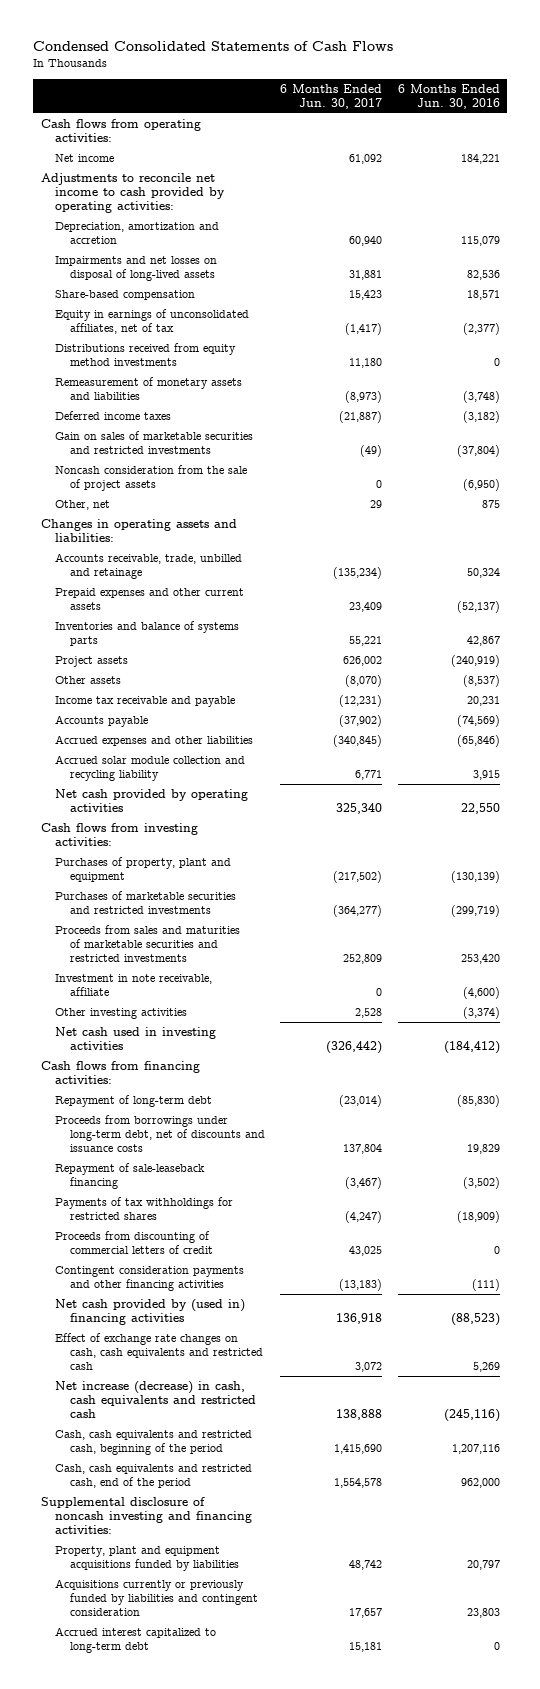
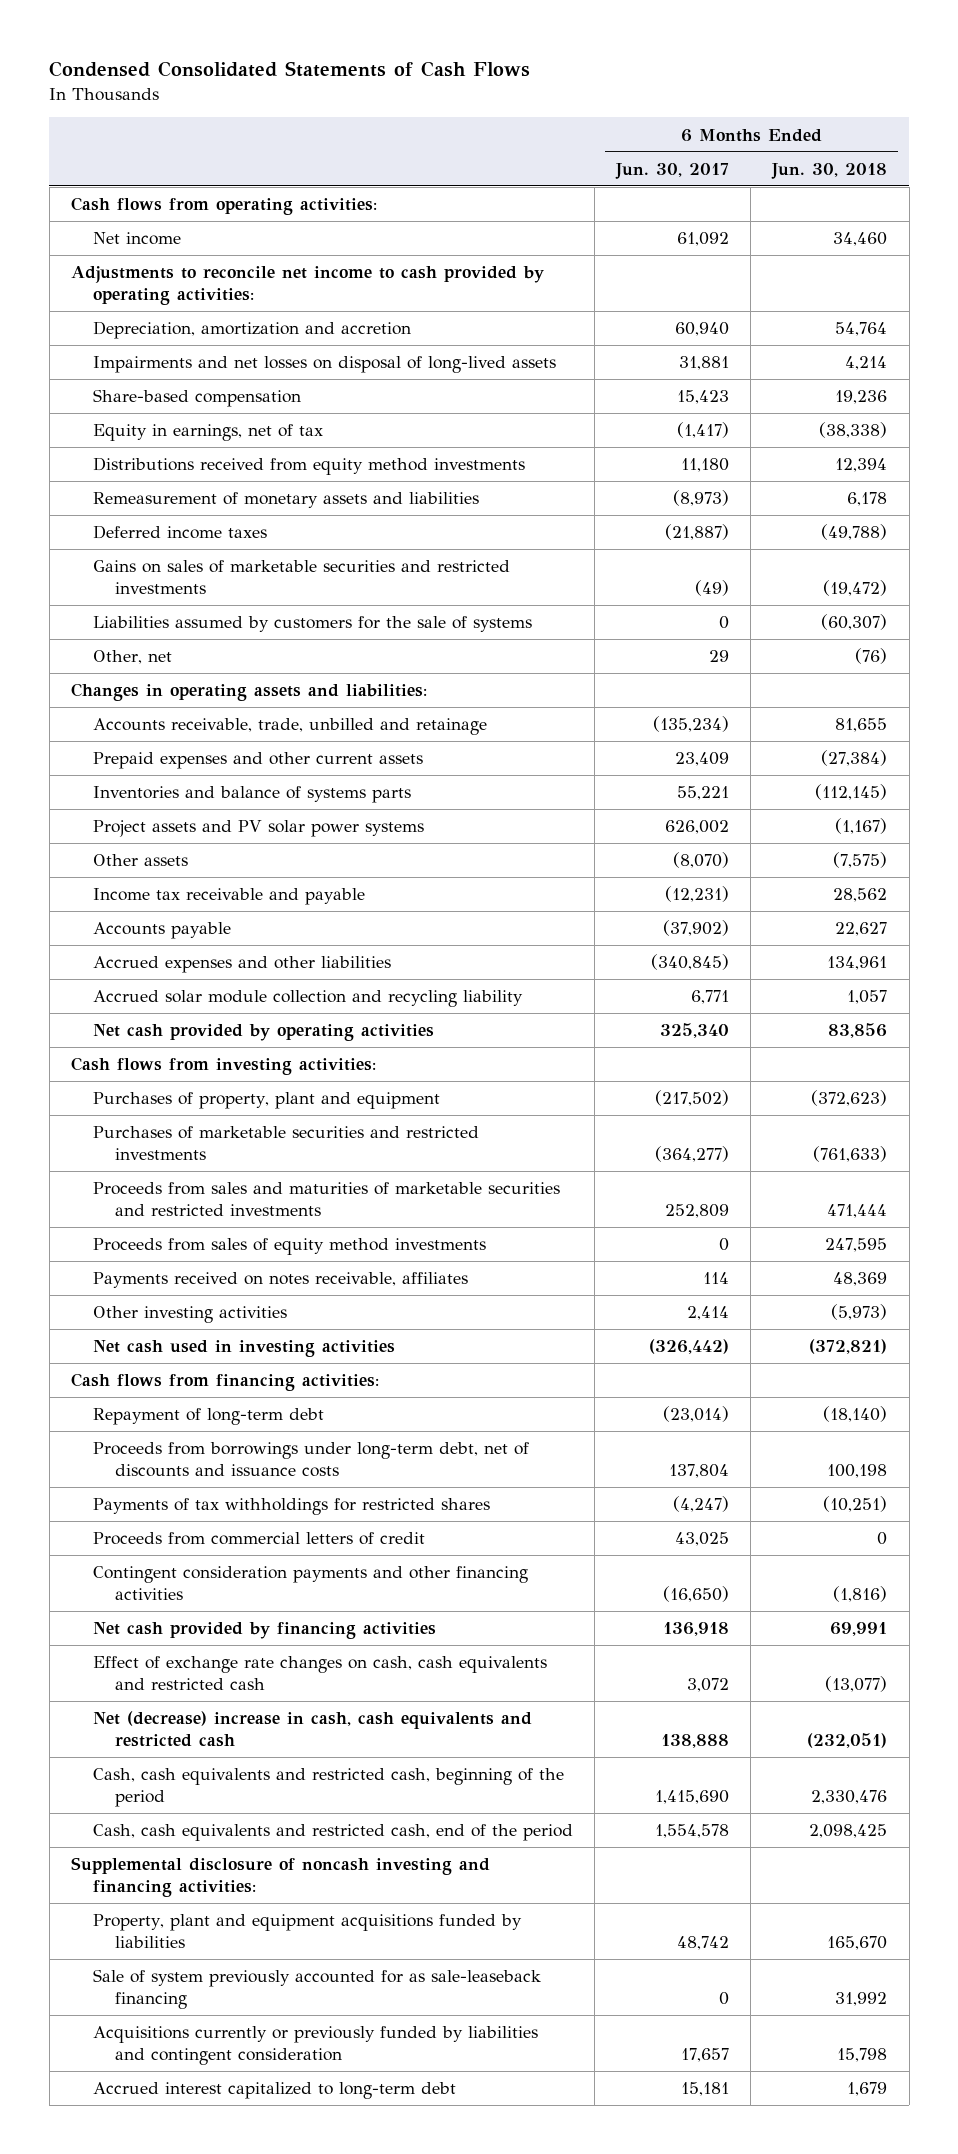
[397,84,500,109] 6 Months Ended Jun. 30, 2016 -> none
none -> [771,162,888,179] Jun. 30, 2018
[55,309,250,334] Equity in earnings of unconsolidated affiliates, net of tax -> [92,424,323,442] Equity in earnings, net of tax
[55,465,248,491] Noncash consideration from the sale of project assets -> none
[55,431,254,454] Gain on sales of marketable securities and restricted investments -> [92,560,510,594] Gains on sales of marketable securities and restricted investments
none -> [92,616,532,633] Liabilities assumed by customers for the sale of systems
[55,656,129,668] Project assets -> [92,820,424,838] Project assets and PV solar power systems
[55,974,213,996] Investment in note receivable, affiliate -> none
none -> [92,1238,486,1256] Proceeds from sales of equity method investments
none -> [92,1272,468,1289] Payments received on notes receivable, affiliates
[355,1008,383,1019] 2,528 -> [687,1306,730,1321] 2,414
[55,1163,206,1189] Repayment of sale-leaseback financing -> none
[55,1231,214,1254] Proceeds from discounting of commercial letters of credit -> [92,1532,425,1546] Proceeds from commercial letters of credit
[339,1278,383,1291] (13,183) -> [663,1585,730,1602] (16,650)
[55,1299,246,1325] Net cash provided by (used in) financing activities -> [92,1622,436,1640] Net cash provided by financing activities
[55,1381,257,1418] Net increase (decrease) in cash, cash equivalents and restricted cash -> [92,1711,532,1747] Net (decrease) increase in cash, cash equivalents and restricted cash
none -> [92,1969,541,2009] Sale of system previously accounted for as sale-leaseback financing

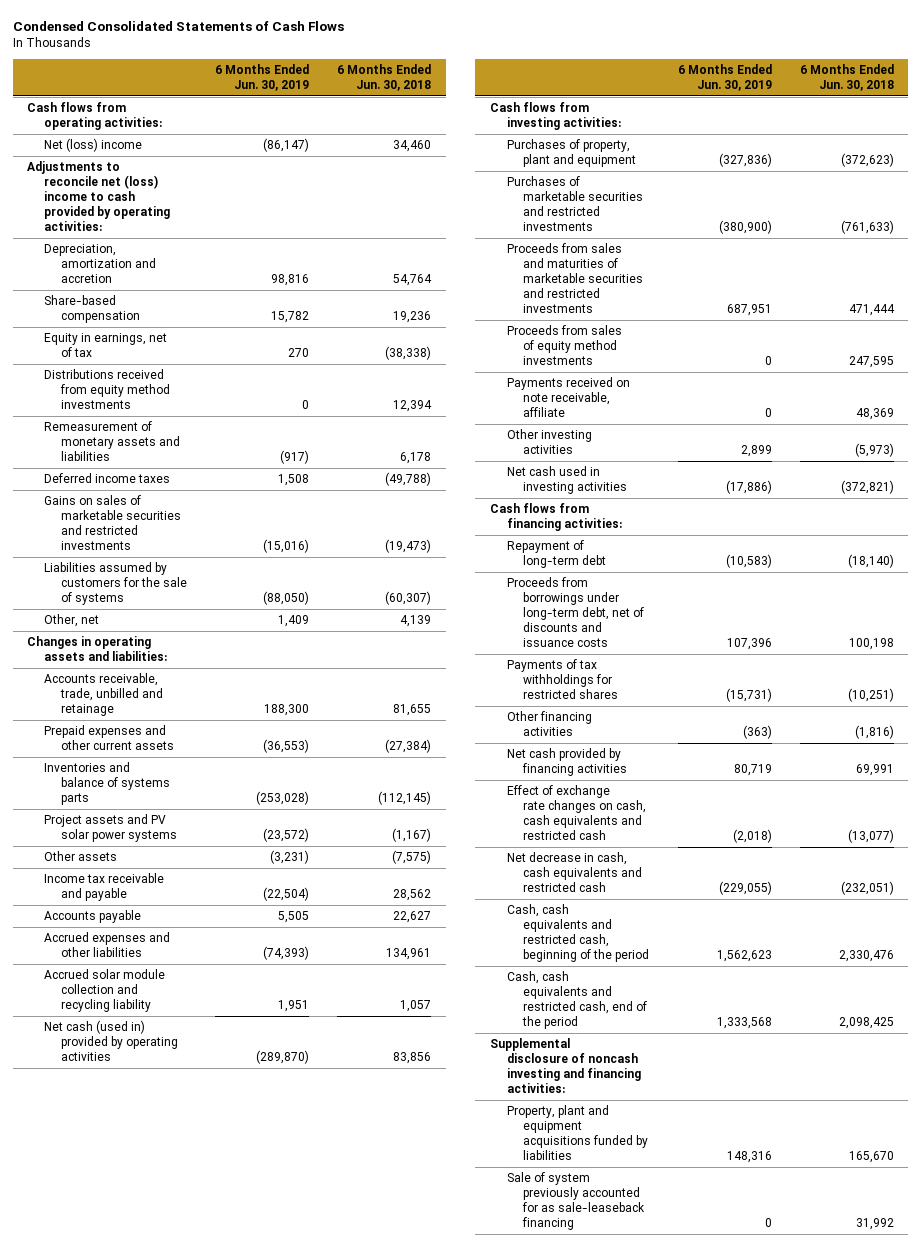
[615,162,730,179] Jun. 30, 2017 -> none
none -> [215,63,310,92] 6 Months Ended Jun. 30, 2019
[92,232,181,246] Net income -> [43,137,142,152] Net (loss) income
[70,266,544,305] Adjustments to reconcile net income to cash provided by operating activities: -> [26,160,170,232] Adjustments to reconcile net (loss) income to cash provided by operating activities:
[92,356,556,374] Impairments and net losses on disposal of long-lived assets -> none
[823,579,888,596] (19,472) -> [385,539,432,554] (19,473)
[855,648,888,665] (76) -> [400,614,432,627] 4,139
[92,1024,434,1042] Net cash provided by operating activities -> [43,1019,178,1062] Net cash (used in) provided by operating activities
[92,1272,468,1289] Payments received on notes receivable, affiliates -> [506,376,630,418] Payments received on note receivable, affiliate
[92,1532,425,1546] Proceeds from commercial letters of credit -> none
[92,1566,528,1600] Contingent consideration payments and other financing activities -> [506,710,592,737] Other financing activities
[92,1711,532,1747] Net (decrease) increase in cash, cash equivalents and restricted cash -> [506,851,643,893] Net decrease in cash, cash equivalents and restricted cash
[92,2026,538,2065] Acquisitions currently or previously funded by liabilities and contingent consideration -> none
[92,2082,456,2100] Accrued interest capitalized to long-term debt -> none

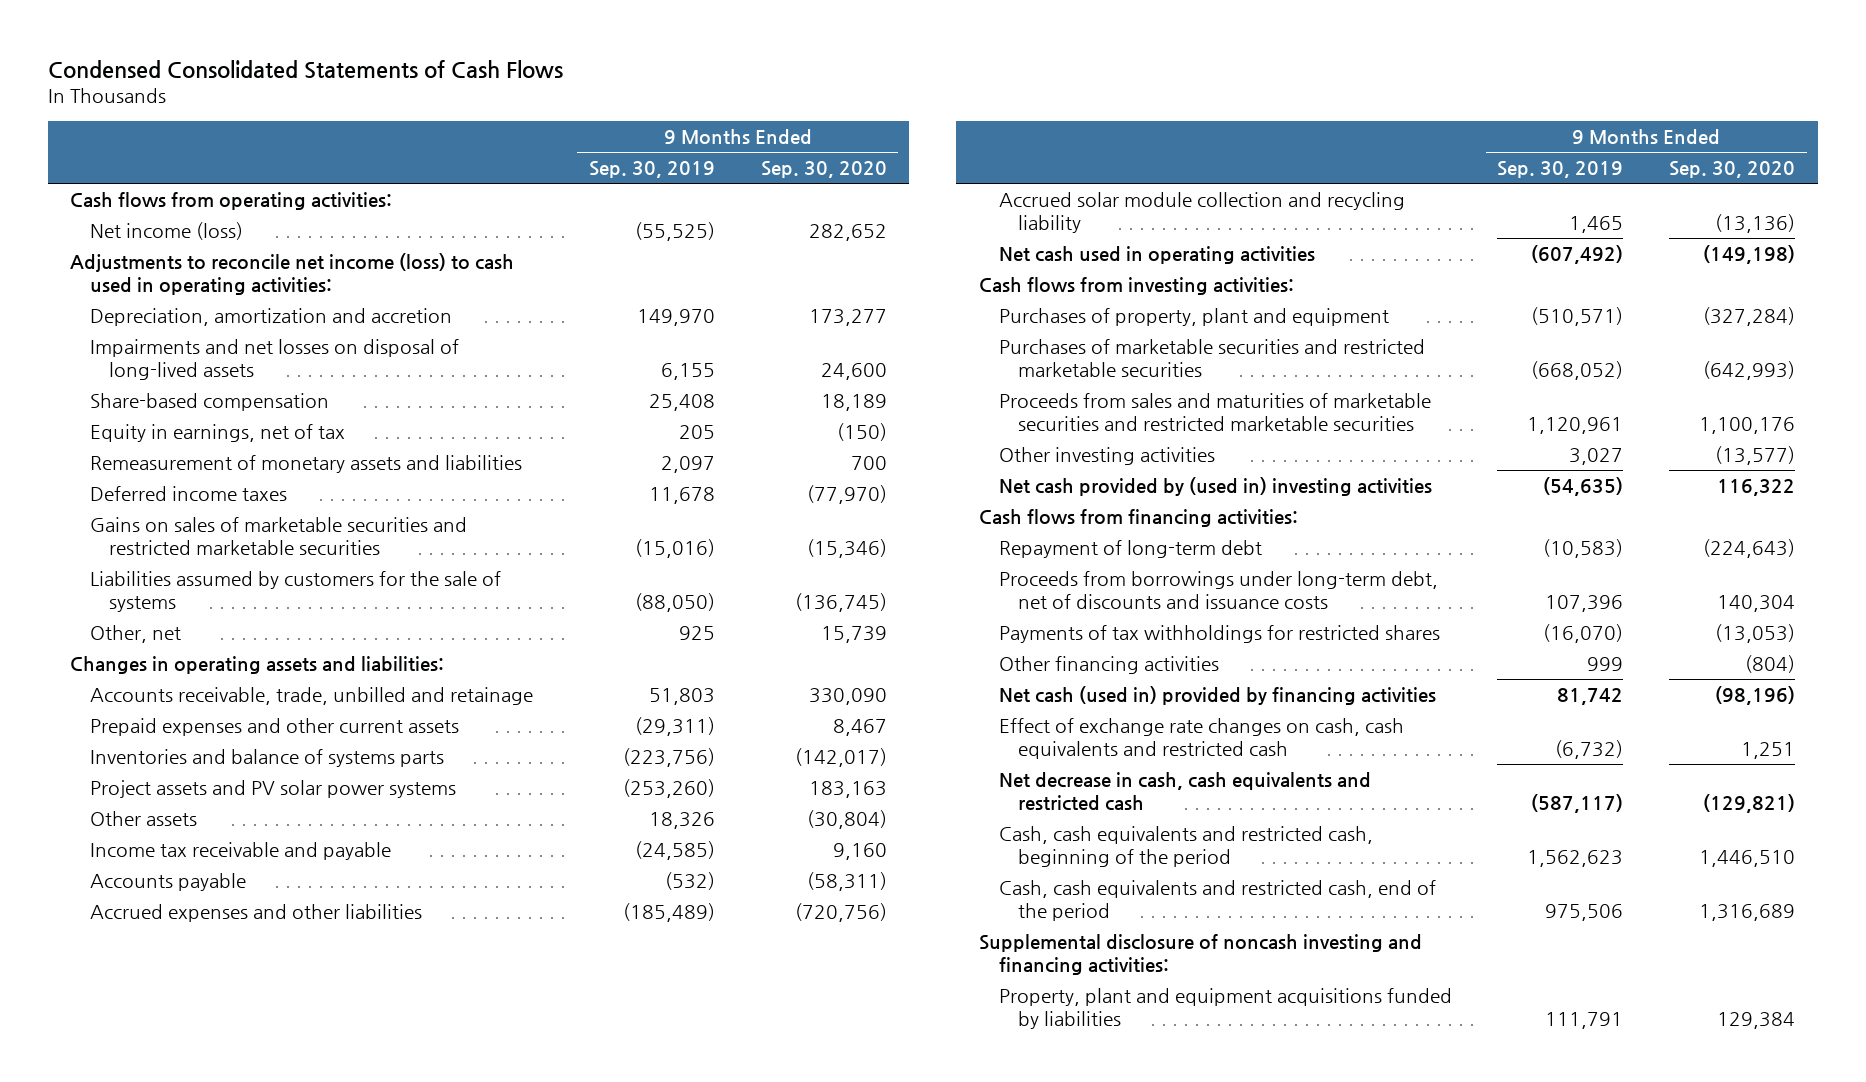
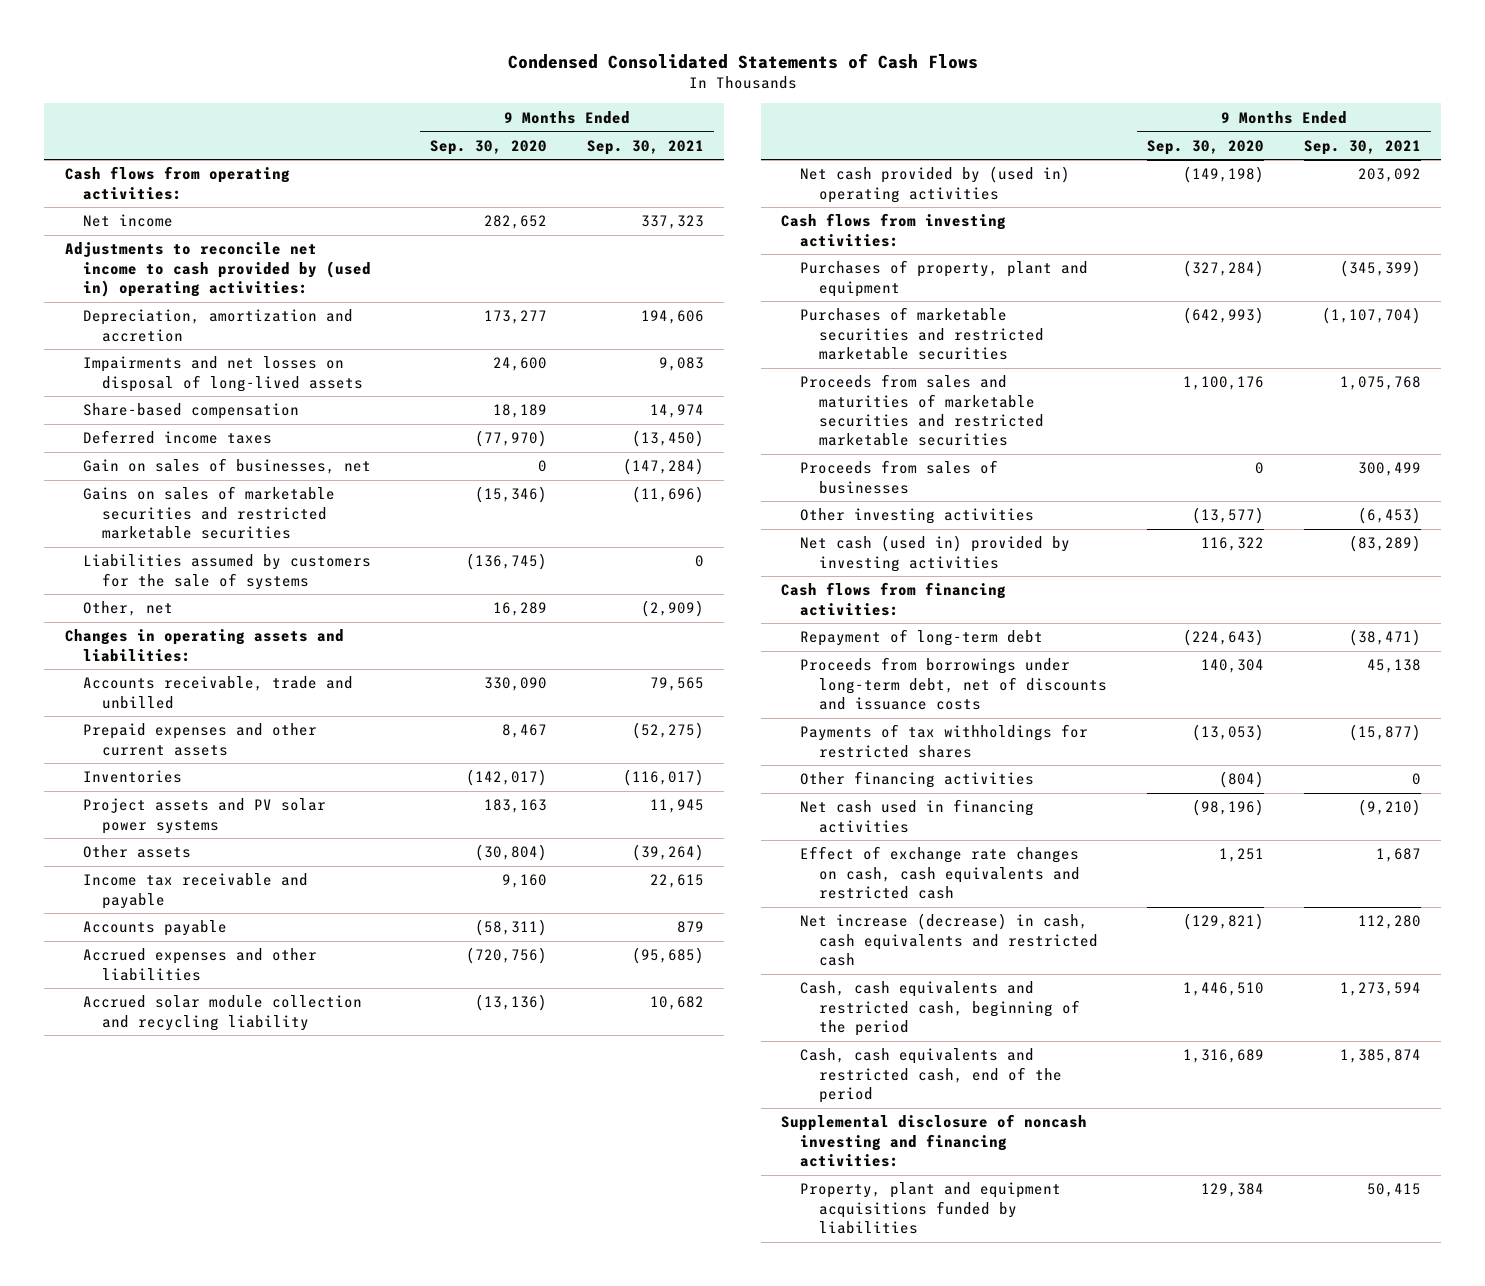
[588,161,715,179] Sep. 30, 2019 -> none
none -> [586,139,704,155] Sep. 30, 2021
[89,222,243,241] Net income (loss) -> [83,214,174,228] Net income
[70,253,515,295] Adjustments to reconcile net income (loss) to cash used in operating activities: -> [64,242,372,298] Adjustments to reconcile net income to cash provided by (used in) operating activities:
[89,424,345,443] Equity in earnings, net of tax -> none
[89,455,522,474] Remeasurement of monetary assets and liabilities -> none
none -> [83,458,372,475] Gain on sales of businesses, net
[820,626,887,644] 15,739 -> [492,602,547,617] 16,289
[89,687,533,706] Accounts receivable, trade, unbilled and retainage -> [83,676,354,709] Accounts receivable, trade and unbilled
[89,749,444,768] Inventories and balance of systems parts -> [83,770,183,784] Inventories
[998,246,1315,265] Net cash used in operating activities -> [800,166,1071,203] Net cash provided by (used in) operating activities
none -> [800,460,999,494] Proceeds from sales of businesses
[998,477,1432,497] Net cash provided by (used in) investing activities -> [800,535,1071,572] Net cash (used in) provided by investing activities
[998,686,1436,706] Net cash (used in) provided by financing activities -> [800,799,1035,833] Net cash used in financing activities
[998,772,1371,811] Net decrease in cash, cash equivalents and restricted cash -> [800,913,1098,967] Net increase (decrease) in cash, cash equivalents and restricted cash

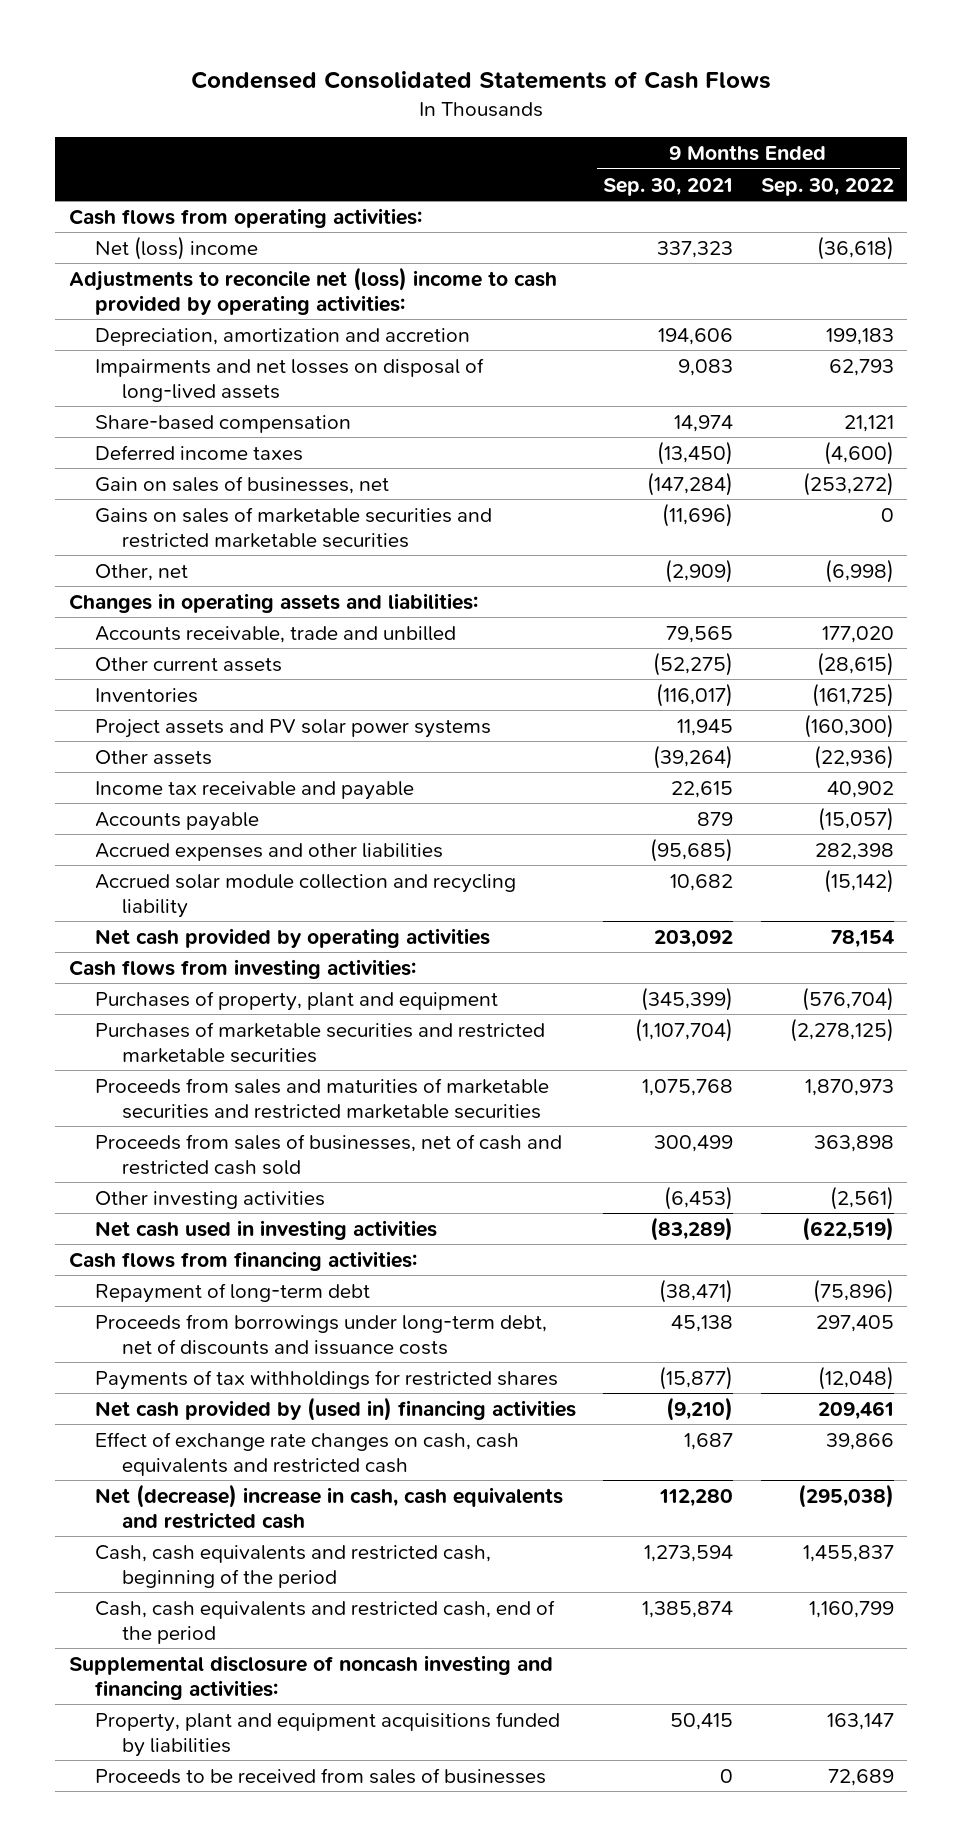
[429,139,547,155] Sep. 30, 2020 -> none
none -> [760,177,894,196] Sep. 30, 2022
[83,214,174,228] Net income -> [95,235,259,260] Net (loss) income
[64,242,372,298] Adjustments to reconcile net income to cash provided by (used in) operating activities: -> [68,266,557,315] Adjustments to reconcile net (loss) income to cash provided by operating activities:
[83,554,372,590] Liabilities assumed by customers for the sale of systems -> none
[83,723,318,756] Prepaid expenses and other current assets -> [95,656,283,672] Other current assets
[800,166,1071,203] Net cash provided by (used in) operating activities -> [95,927,491,948] Net cash provided by operating activities
[800,460,999,494] Proceeds from sales of businesses -> [95,1133,563,1175] Proceeds from sales of businesses, net of cash and restricted cash sold
[800,535,1071,572] Net cash (used in) provided by investing activities -> [95,1219,438,1240] Net cash used in investing activities
[800,771,1035,789] Other financing activities -> none
[800,799,1035,833] Net cash used in financing activities -> [95,1396,577,1421] Net cash provided by (used in) financing activities
[800,913,1098,967] Net increase (decrease) in cash, cash equivalents and restricted cash -> [95,1483,564,1529] Net (decrease) increase in cash, cash equivalents and restricted cash
none -> [95,1767,547,1784] Proceeds to be received from sales of businesses

